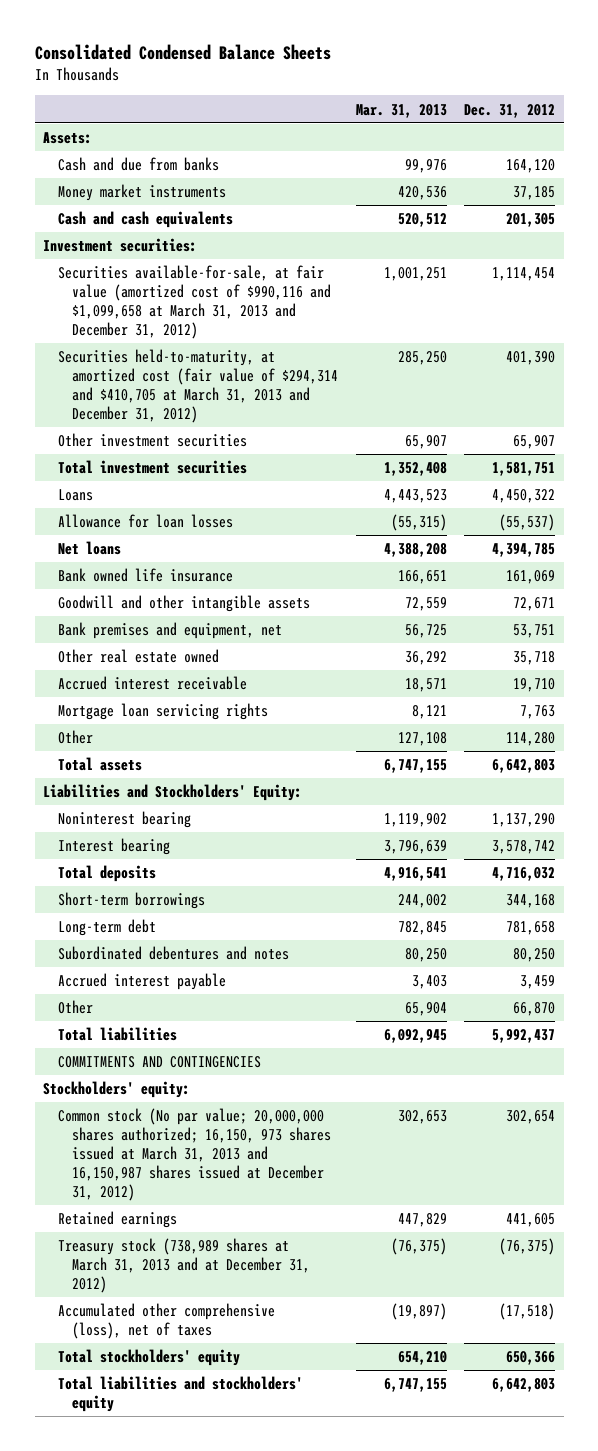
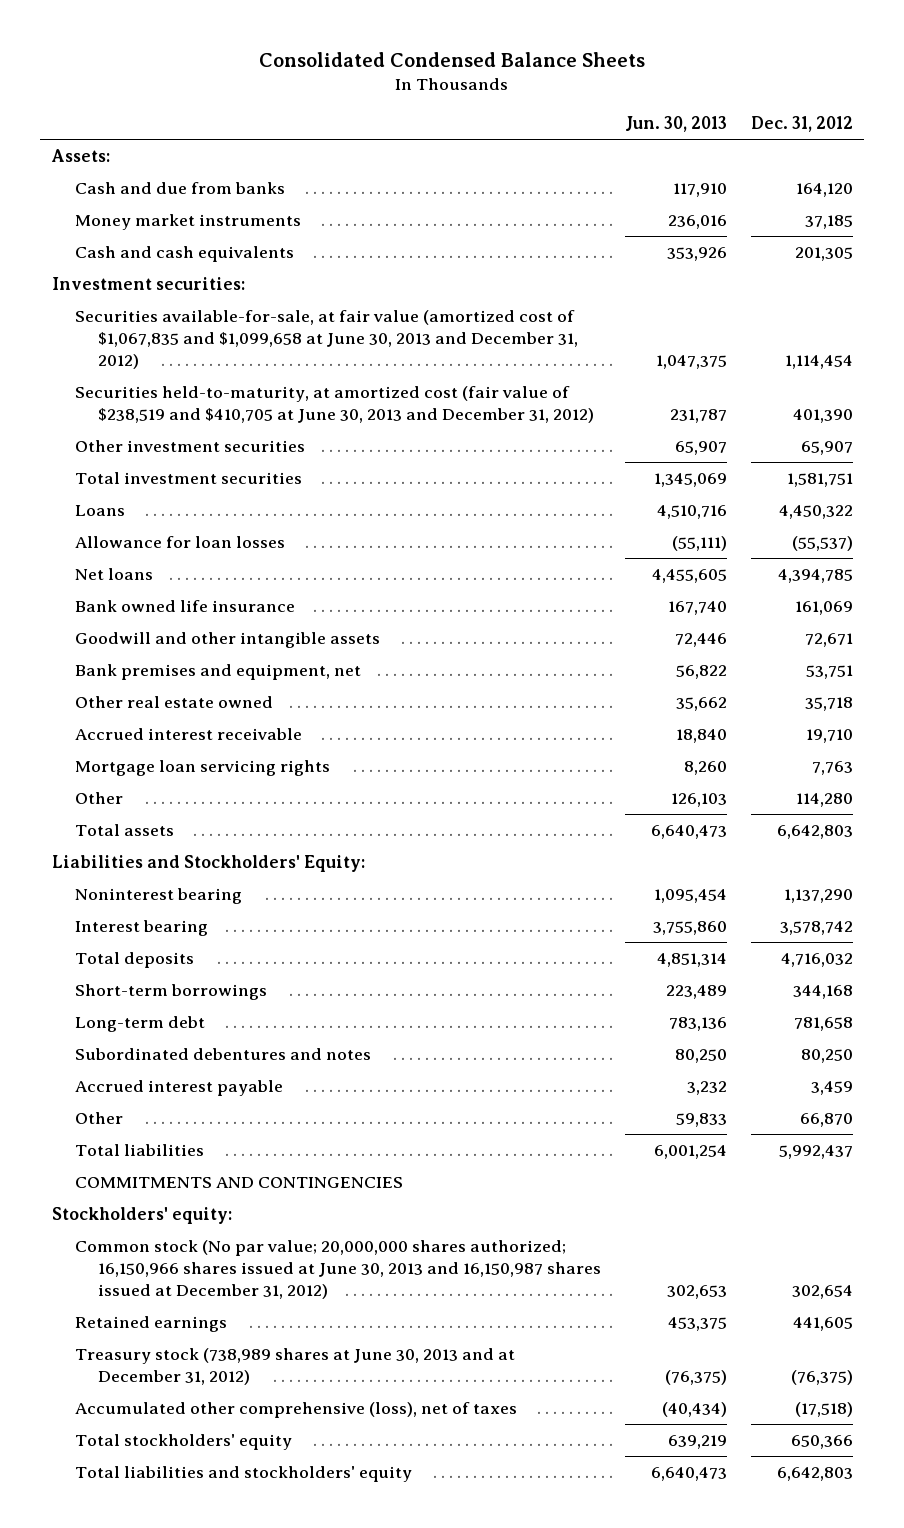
[355,103,447,118] Mar. 31, 2013 -> none
none -> [625,116,728,133] Jun. 30, 2013
[57,265,332,339] Securities available-for-sale, at fair value (amortized cost of $990,116 and $1,099,658 at March 31, 2013 and December 31, 2012) -> [75,309,579,370] Securities available-for-sale, at fair value (amortized cost of $1,067,835 and $1,099,658 at June 30, 2013 and December 31, 2012)
[57,349,339,423] Securities held-to-maturity, at amortized cost (fair value of $294,314 and $410,705 at March 31, 2013 and December 31, 2012) -> [75,385,595,424] Securities held-to-maturity, at amortized cost (fair value of $238,519 and $410,705 at June 30, 2013 and December 31, 2012)
[57,1108,332,1201] Common stock (No par value; 20,000,000 shares authorized; 16,150, 973 shares issued at March 31, 2013 and 16,150,987 shares issued at December 31, 2012) -> [75,1239,602,1300] Common stock (No par value; 20,000,000 shares authorized; 16,150,966 shares issued at June 30, 2013 and 16,150,987 shares issued at December 31, 2012)
[57,1238,311,1294] Treasury stock (738,989 shares at March 31, 2013 and at December 31, 2012) -> [75,1347,516,1386] Treasury stock (738,989 shares at June 30, 2013 and at December 31, 2012)

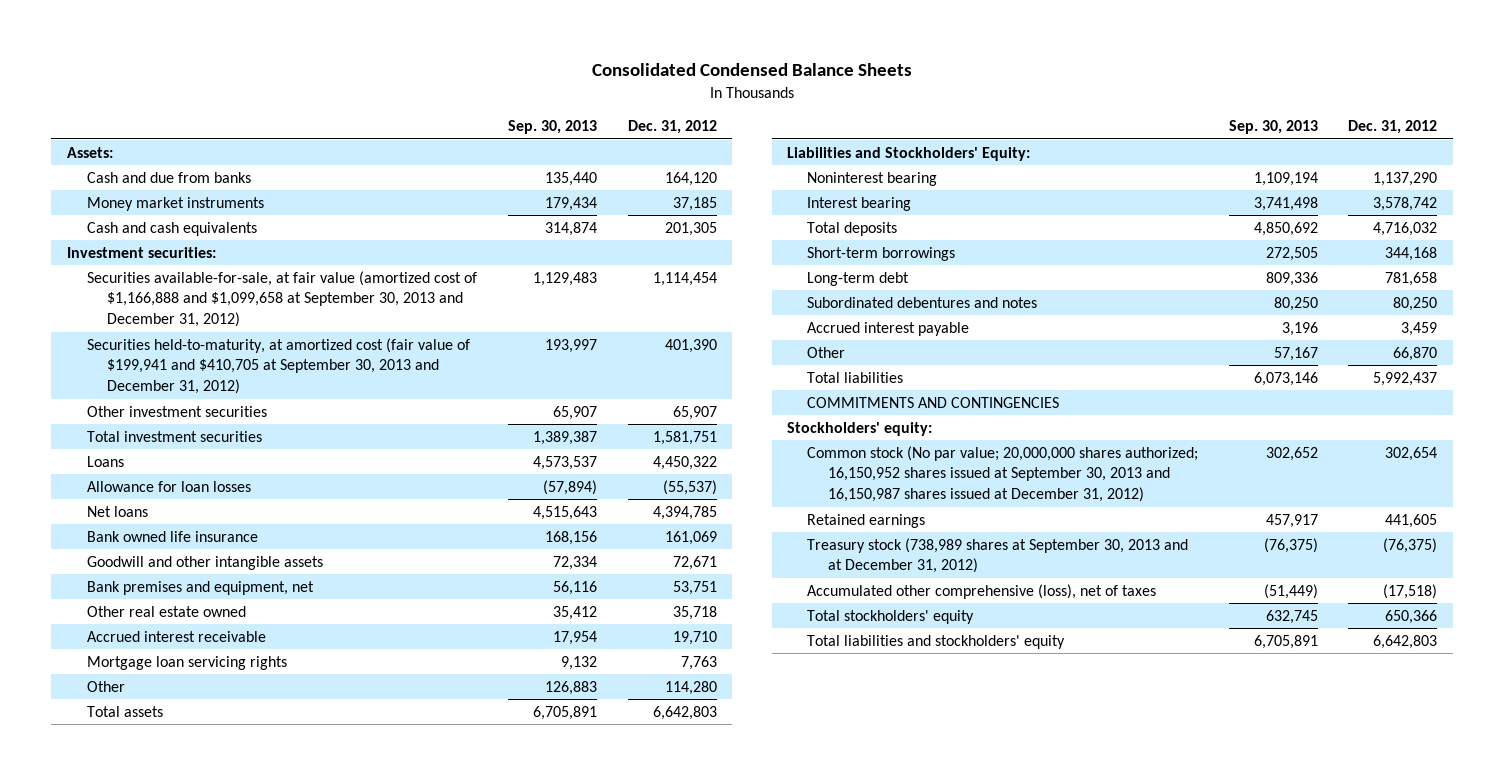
[625,116,728,133] Jun. 30, 2013 -> none
none -> [508,120,598,135] Sep. 30, 2013
[75,309,579,370] Securities available-for-sale, at fair value (amortized cost of $1,067,835 and $1,099,658 at June 30, 2013 and December 31, 2012) -> [86,270,477,328] Securities available-for-sale, at fair value (amortized cost of $1,166,888 and $1,099,658 at September 30, 2013 and December 31, 2012)
[75,385,595,424] Securities held-to-maturity, at amortized cost (fair value of $238,519 and $410,705 at June 30, 2013 and December 31, 2012) -> [86,337,470,395] Securities held-to-maturity, at amortized cost (fair value of $199,941 and $410,705 at September 30, 2013 and December 31, 2012)
[75,1239,602,1300] Common stock (No par value; 20,000,000 shares authorized; 16,150,966 shares issued at June 30, 2013 and 16,150,987 shares issued at December 31, 2012) -> [807,445,1199,503] Common stock (No par value; 20,000,000 shares authorized; 16,150,952 shares issued at September 30, 2013 and 16,150,987 shares issued at December 31, 2012)
[75,1347,516,1386] Treasury stock (738,989 shares at June 30, 2013 and at December 31, 2012) -> [807,537,1189,574] Treasury stock (738,989 shares at September 30, 2013 and at December 31, 2012)

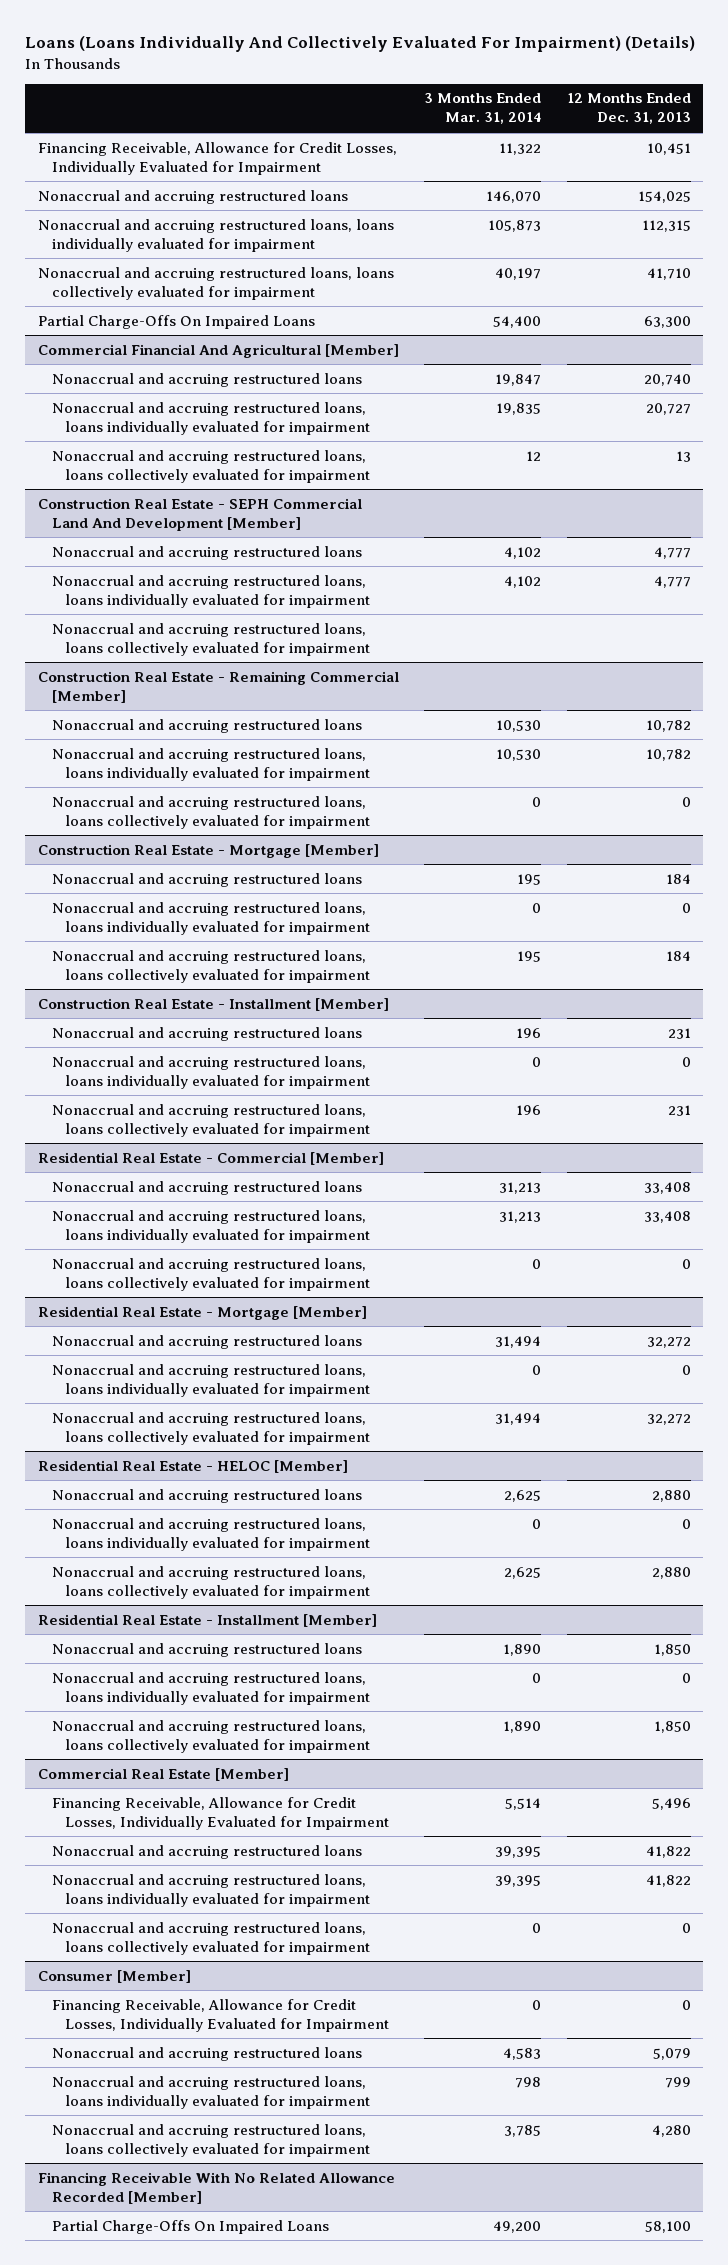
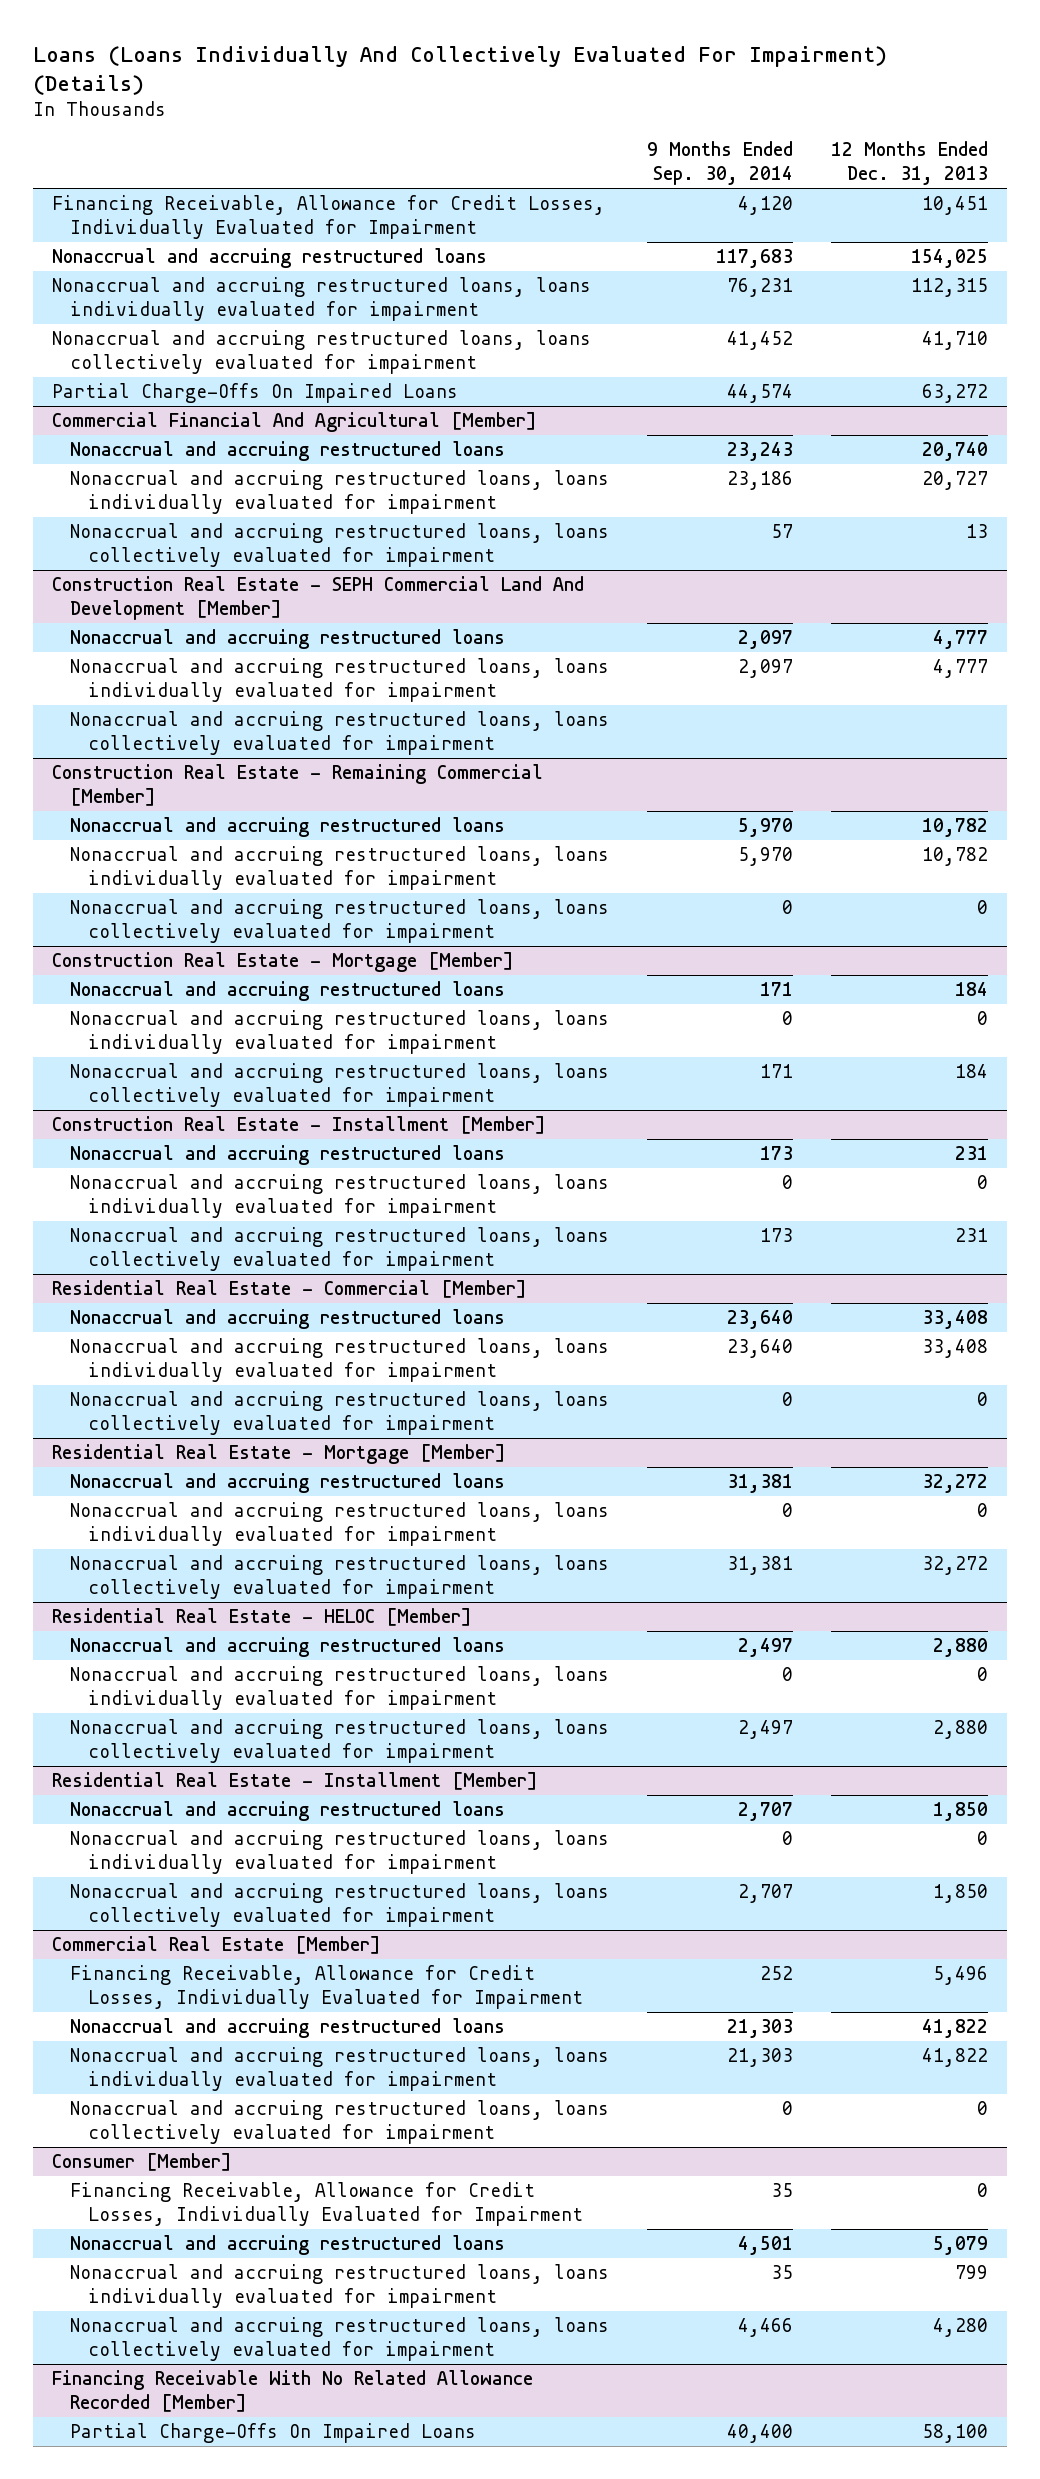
[424,93,542,125] 3 Months Ended Mar. 31, 2014 -> none
none -> [646,141,793,186] 9 Months Ended Sep. 30, 2014
[643,315,691,328] 63,300 -> [921,383,988,403] 63,272

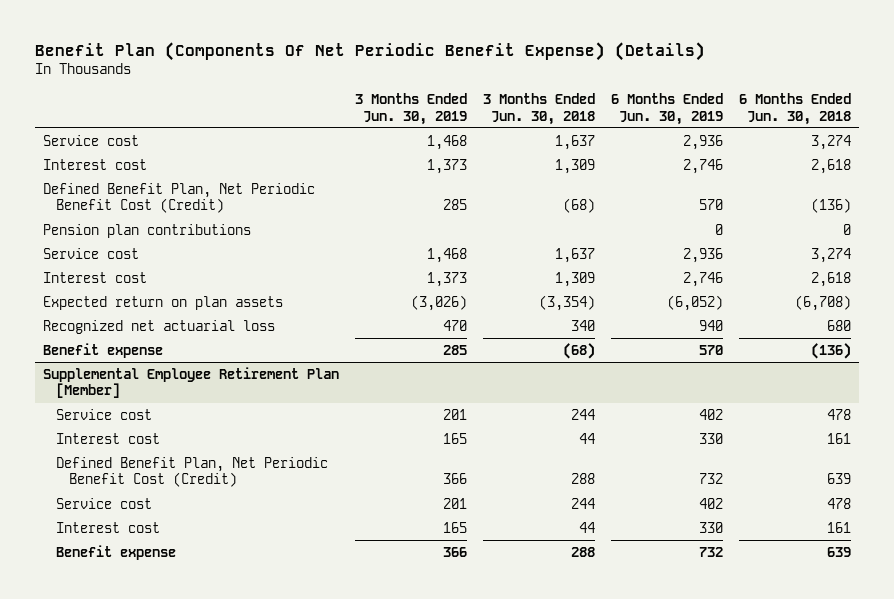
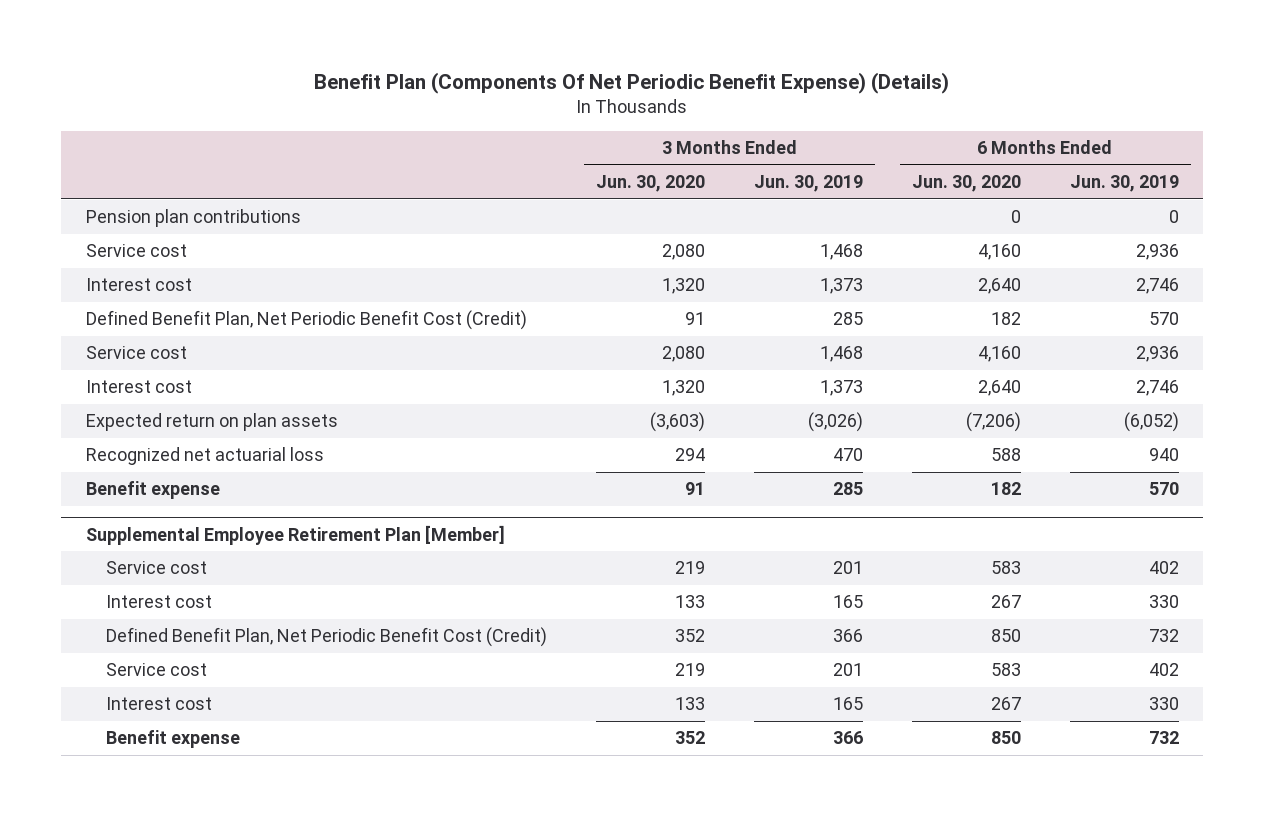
[483,93,596,125] 3 Months Ended Jun. 30, 2018 -> none
[739,93,852,125] 6 Months Ended Jun. 30, 2018 -> none
none -> [596,174,706,192] Jun. 30, 2020
none -> [912,174,1022,192] Jun. 30, 2020
[43,223,252,238] Pension plan contributions -> [85,209,301,228] Pension plan contributions

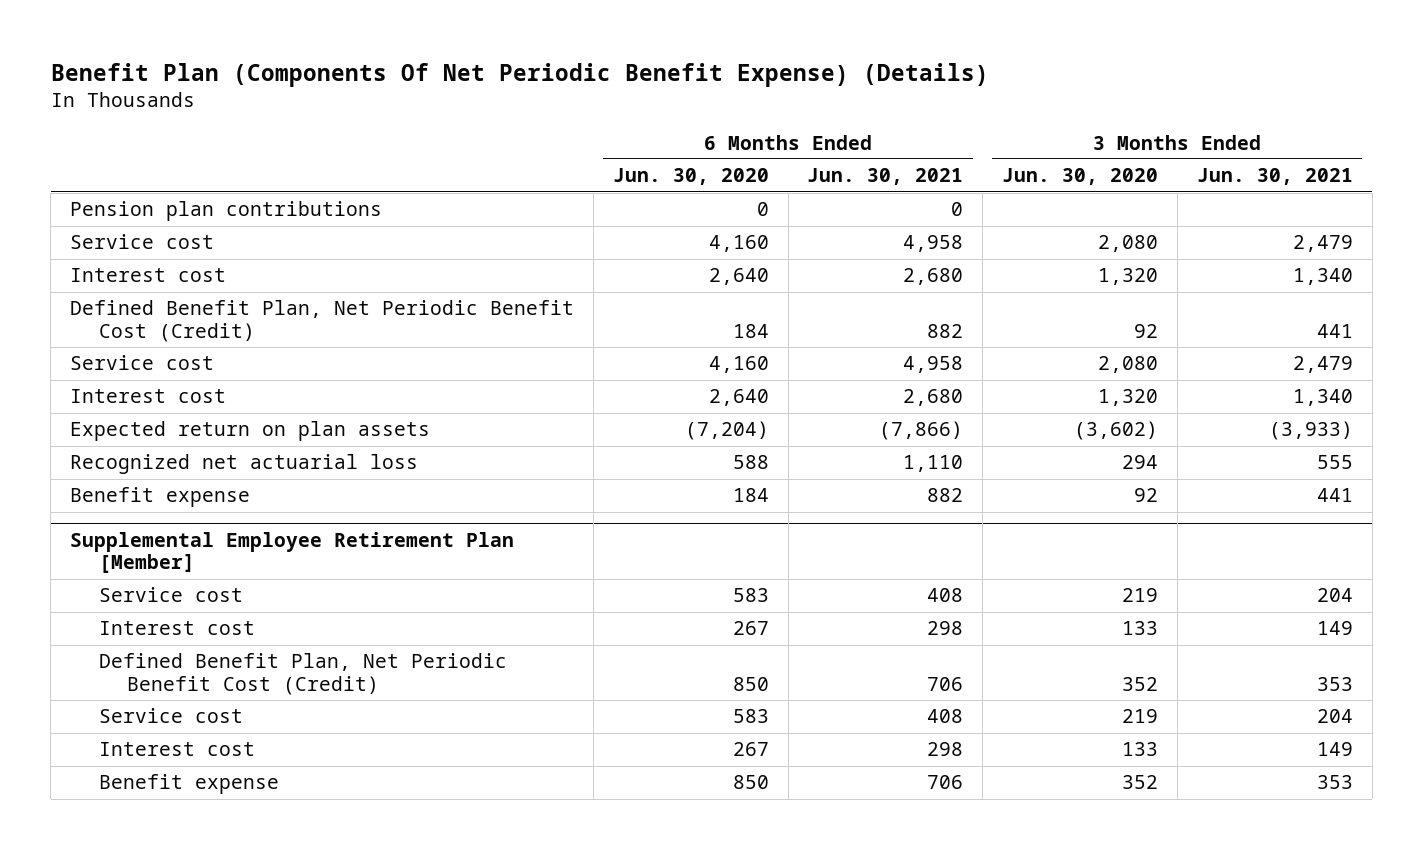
[754,174,864,192] Jun. 30, 2019 -> none
[1069,174,1179,192] Jun. 30, 2019 -> none
none -> [807,168,964,186] Jun. 30, 2021
none -> [1196,168,1353,186] Jun. 30, 2021
[685,312,706,326] 91 -> [1134,323,1159,338] 92
[991,312,1022,326] 182 -> [732,323,769,338] 184
[650,412,706,433] (3,603) -> [1074,421,1159,441] (3,602)
[966,412,1022,433] (7,206) -> [684,421,769,441] (7,204)
[685,482,706,496] 91 -> [1134,488,1159,503] 92
[991,482,1022,496] 182 -> [732,488,769,503] 184

